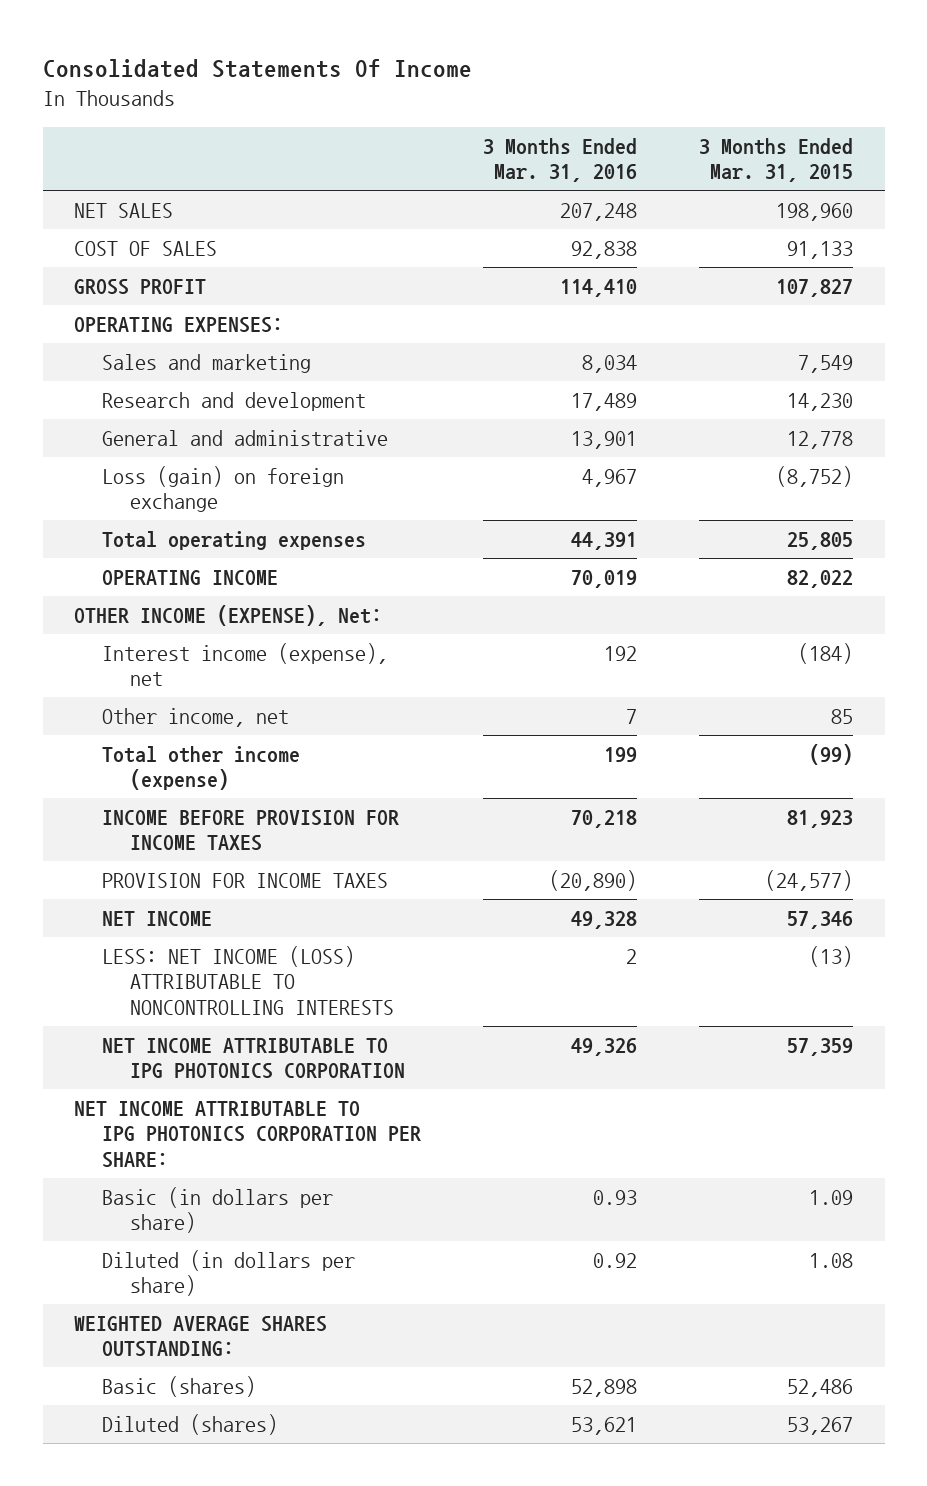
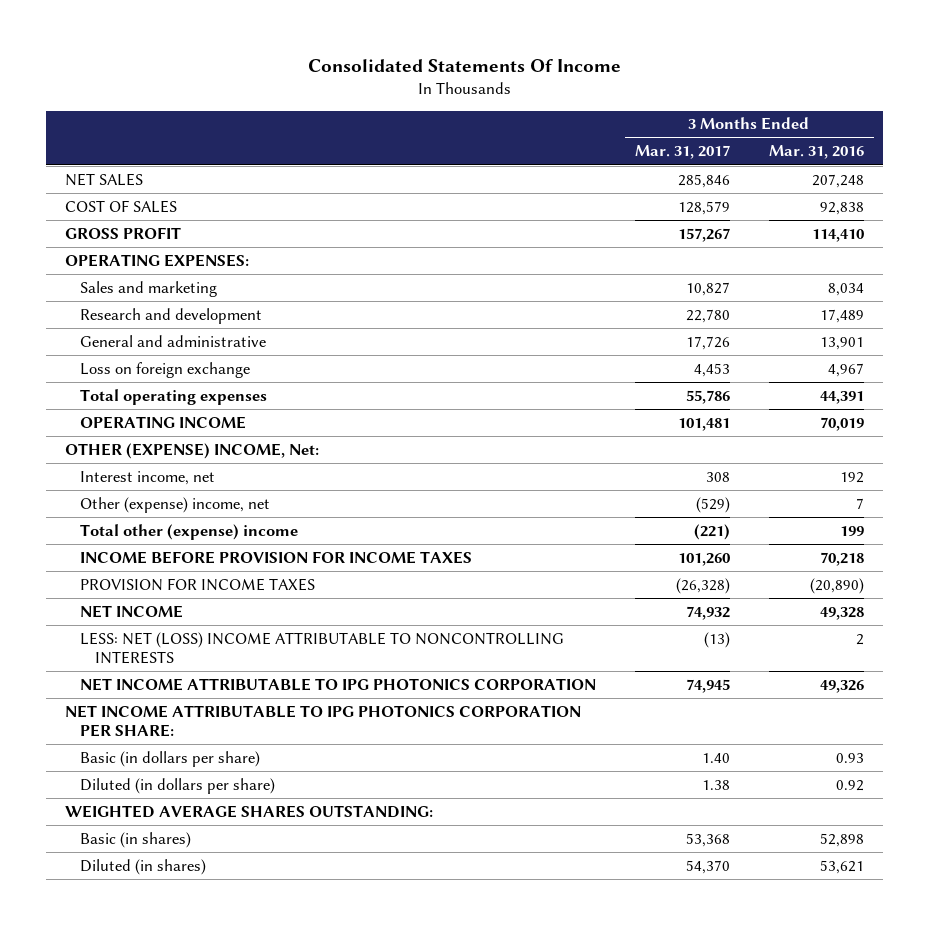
[699,137,854,183] 3 Months Ended Mar. 31, 2015 -> none
none -> [634,145,730,160] Mar. 31, 2017
[101,465,344,513] Loss (gain) on foreign exchange -> [80,361,251,378] Loss on foreign exchange
[73,604,382,626] OTHER INCOME (EXPENSE), Net: -> [65,442,320,459] OTHER (EXPENSE) INCOME, Net:
[101,642,388,687] Interest income (expense), net -> [80,470,216,485] Interest income, net
[101,707,289,727] Other income, net -> [80,496,271,513] Other (expense) income, net
[101,745,300,791] Total other income (expense) -> [80,523,299,540] Total other (expense) income
[101,945,395,1016] LESS: NET INCOME (LOSS) ATTRIBUTABLE TO NONCONTROLLING INTERESTS -> [80,631,565,665] LESS: NET (LOSS) INCOME ATTRIBUTABLE TO NONCONTROLLING INTERESTS
[101,1375,256,1397] Basic (shares) -> [80,831,192,848] Basic (in shares)
[101,1413,278,1435] Diluted (shares) -> [80,858,207,875] Diluted (in shares)

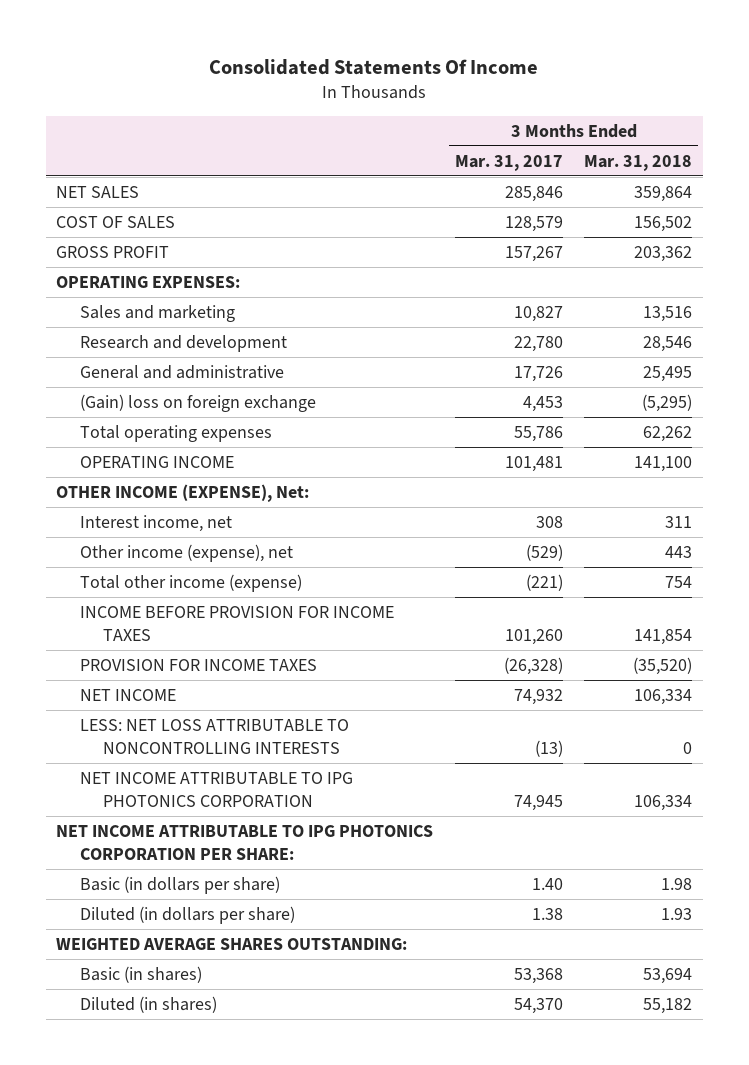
[768,145,864,160] Mar. 31, 2016 -> none
none -> [584,154,693,171] Mar. 31, 2018
[80,361,251,378] Loss on foreign exchange -> [79,394,316,413] (Gain) loss on foreign exchange
[65,442,320,459] OTHER (EXPENSE) INCOME, Net: -> [56,484,310,503] OTHER INCOME (EXPENSE), Net:
[80,496,271,513] Other (expense) income, net -> [79,544,293,563] Other income (expense), net
[80,523,299,540] Total other (expense) income -> [79,574,302,593] Total other income (expense)
[80,631,565,665] LESS: NET (LOSS) INCOME ATTRIBUTABLE TO NONCONTROLLING INTERESTS -> [79,719,349,754] LESS: NET LOSS ATTRIBUTABLE TO NONCONTROLLING INTERESTS

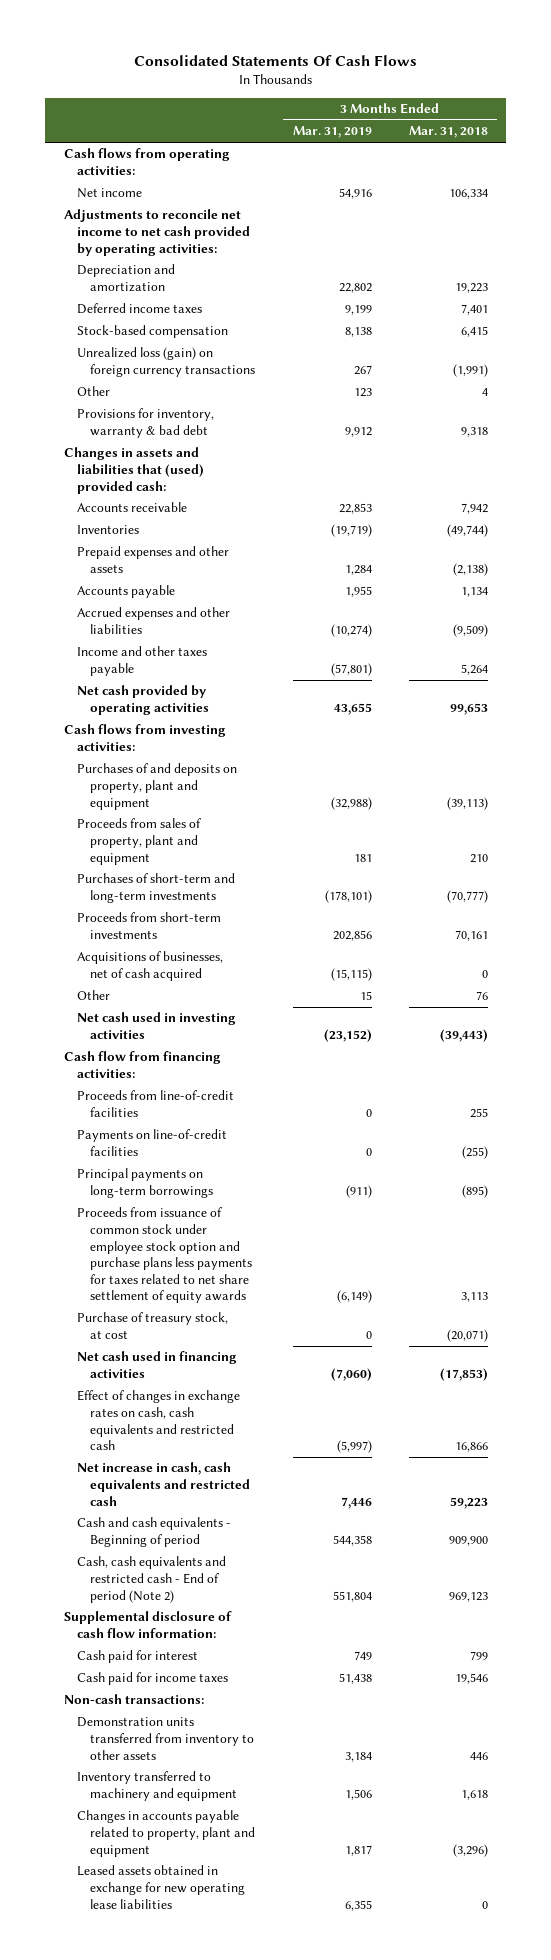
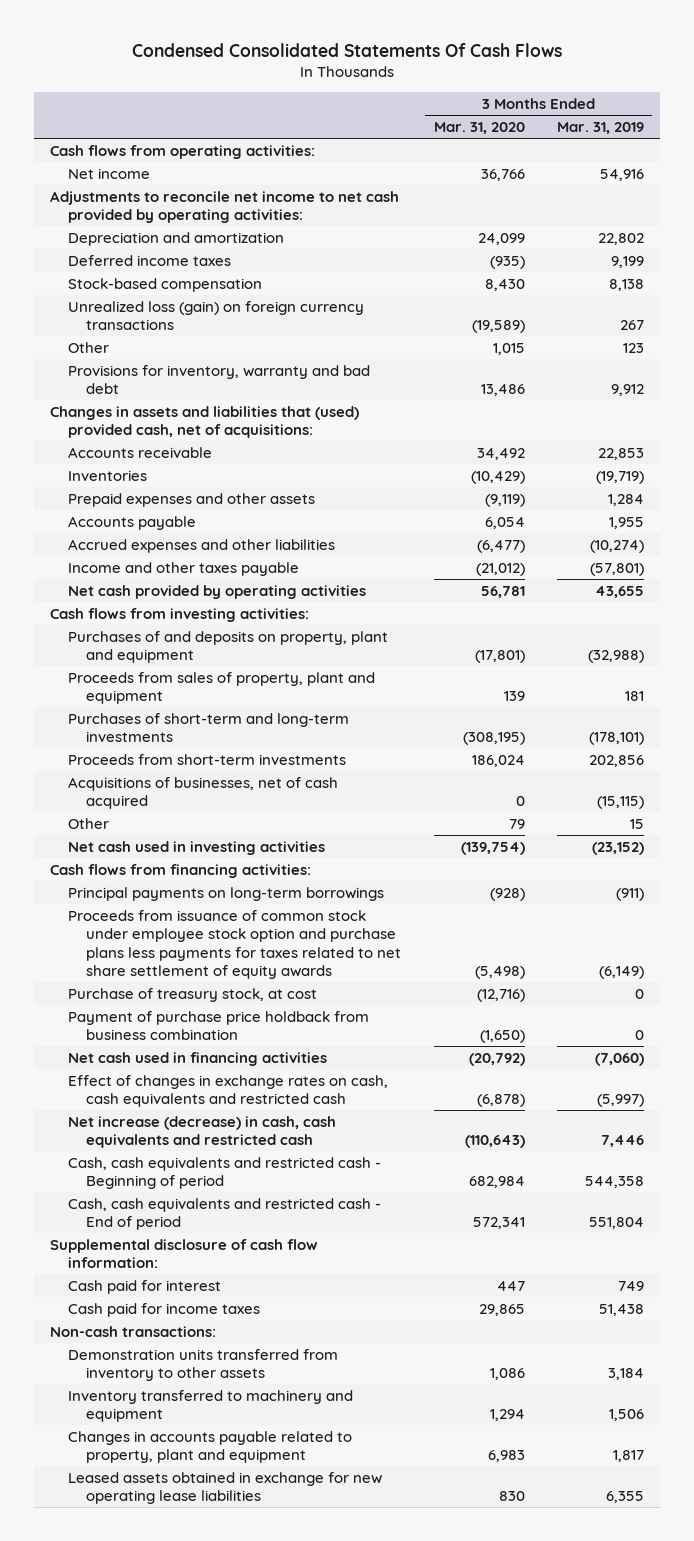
[133,55,417,67] Consolidated Statements Of Cash Flows -> [131,43,562,58] Condensed Consolidated Statements Of Cash Flows
[408,126,488,139] Mar. 31, 2018 -> none
none -> [433,122,525,135] Mar. 31, 2020
[77,408,215,438] Provisions for inventory, warranty & bad debt -> [67,364,370,395] Provisions for inventory, warranty and bad debt
[63,447,205,494] Changes in assets and liabilities that (used) provided cash: -> [49,405,359,439] Changes in assets and liabilities that (used) provided cash, net of acquisitions:
[77,1090,235,1117] Proceeds from line-of-credit facilities -> none
[77,1129,228,1156] Payments on line-of-credit facilities -> none
[63,1051,221,1078] Cash flow from financing activities: -> [49,863,311,878] Cash flows from financing activities:
none -> [67,1010,369,1041] Payment of purchase price holdback from business combination
[77,1462,251,1506] Net increase in cash, cash equivalents and restricted cash -> [67,1115,336,1149] Net increase (decrease) in cash, cash equivalents and restricted cash
[77,1517,232,1547] Cash and cash equivalents - Beginning of period -> [67,1156,381,1190] Cash, cash equivalents and restricted cash - Beginning of period
[77,1556,227,1603] Cash, cash equivalents and restricted cash - End of period (Note 2) -> [67,1197,381,1231] Cash, cash equivalents and restricted cash - End of period

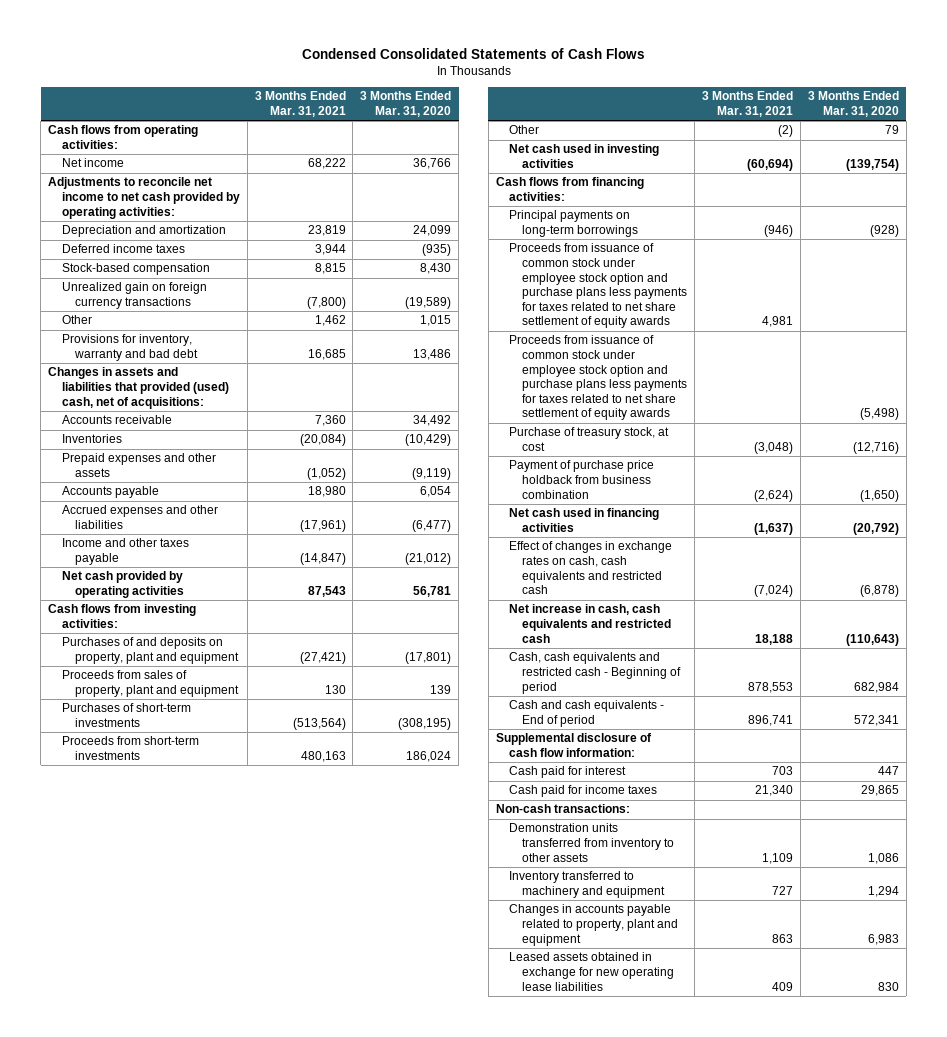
[131,43,562,58] Condensed Consolidated Statements Of Cash Flows -> [301,48,645,60] Condensed Consolidated Statements of Cash Flows
[556,122,644,135] Mar. 31, 2019 -> none
none -> [254,91,346,118] 3 Months Ended Mar. 31, 2021
[67,300,364,331] Unrealized loss (gain) on foreign currency transactions -> [61,282,207,310] Unrealized gain on foreign currency transactions
[49,405,359,439] Changes in assets and liabilities that (used) provided cash, net of acquisitions: -> [48,367,229,409] Changes in assets and liabilities that provided (used) cash, net of acquisitions:
[67,712,349,743] Purchases of short-term and long-term investments -> [61,703,191,728] Purchases of short-term investments
[67,776,338,810] Acquisitions of businesses, net of cash acquired -> none
none -> [509,243,688,329] Proceeds from issuance of common stock under employee stock option and purchase plans less payments for taxes related to net share settlement of equity awards
[67,1115,336,1149] Net increase (decrease) in cash, cash equivalents and restricted cash -> [509,604,672,643] Net increase in cash, cash equivalents and restricted cash
[67,1197,381,1231] Cash, cash equivalents and restricted cash - End of period -> [509,700,665,728] Cash and cash equivalents - End of period

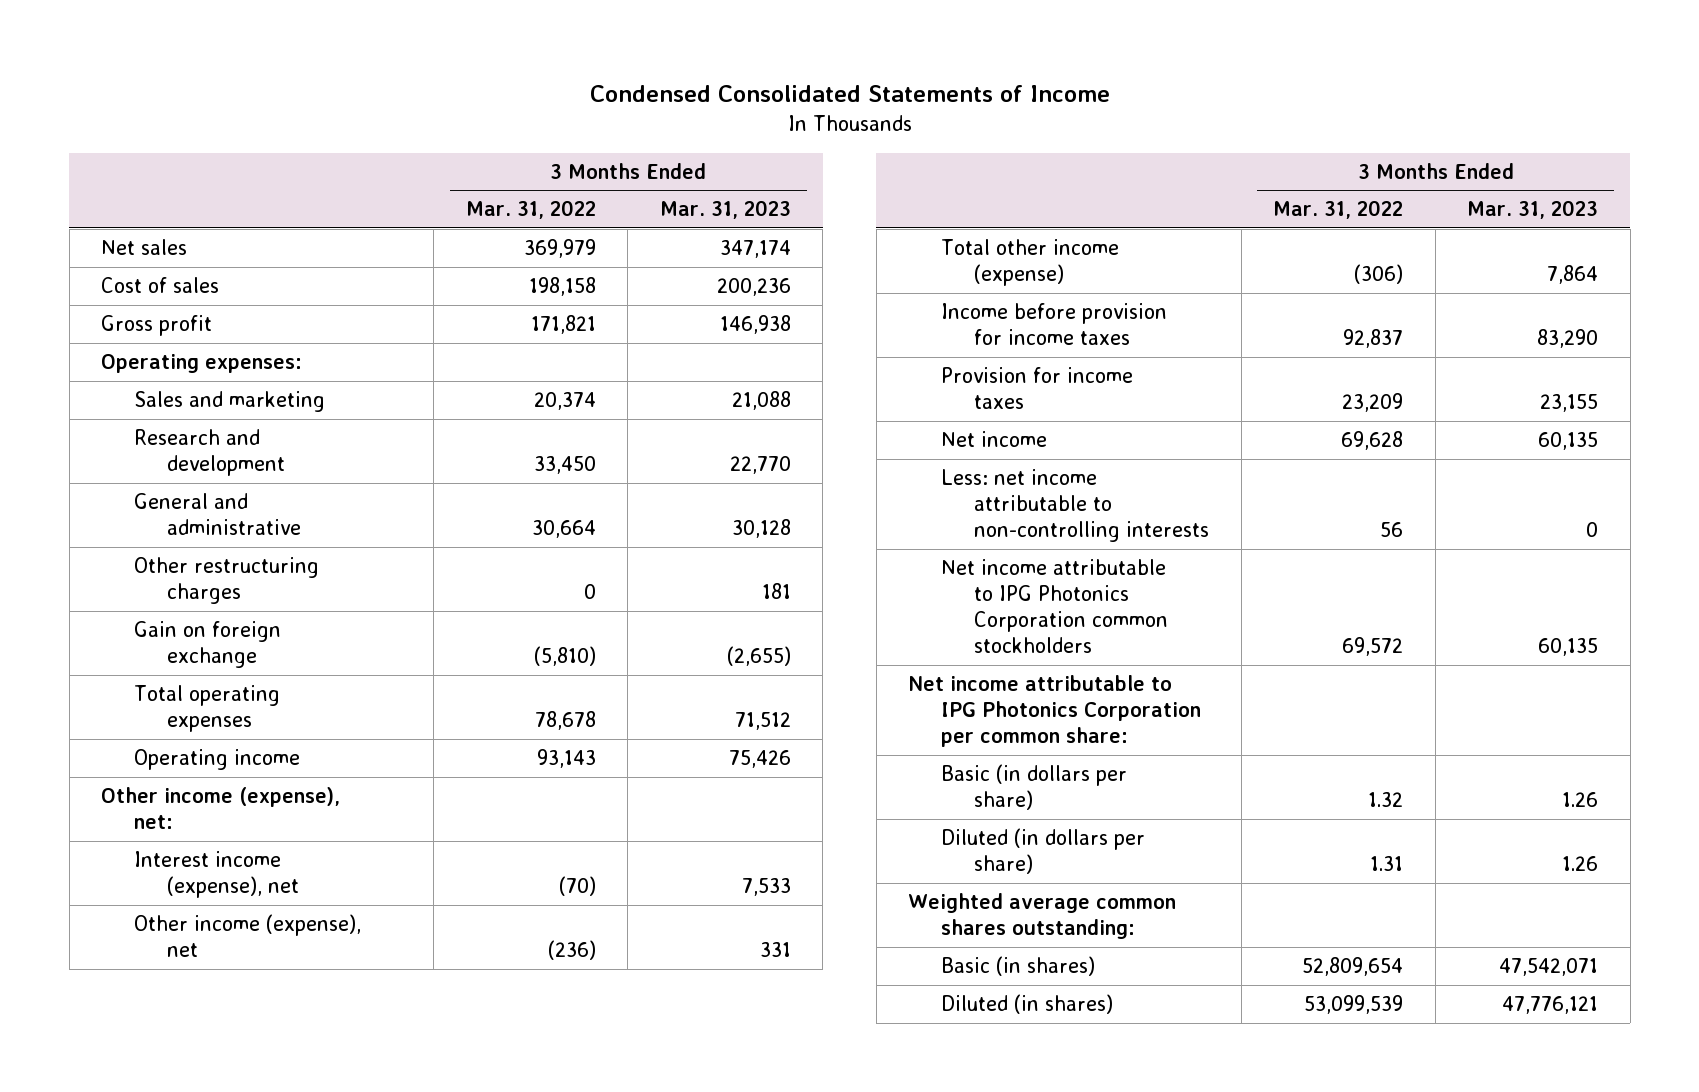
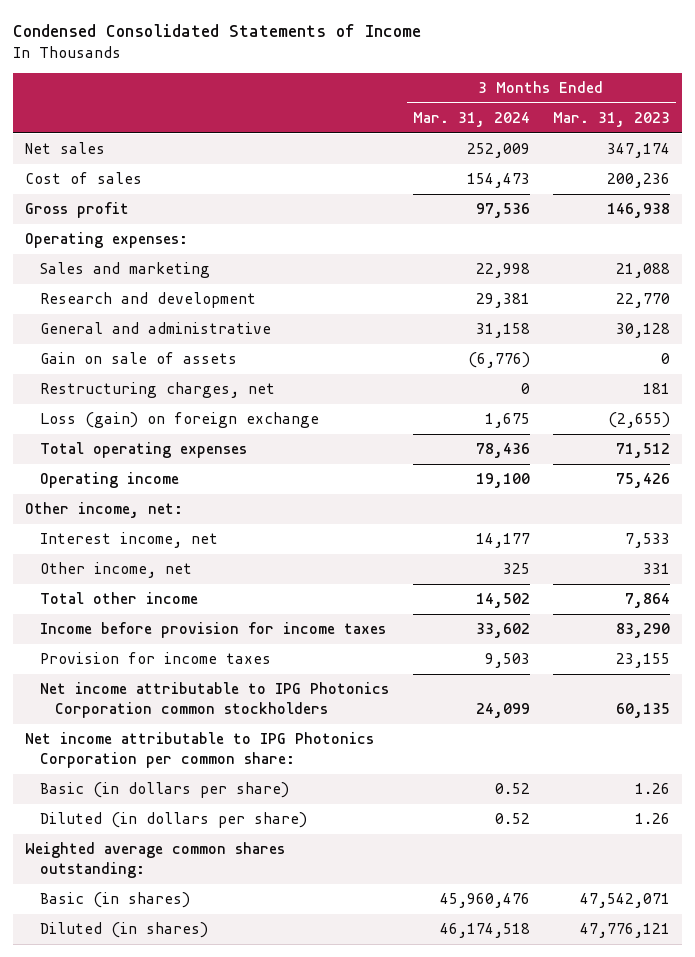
[465,200,596,220] Mar. 31, 2022 -> none
none -> [412,112,530,128] Mar. 31, 2024
none -> [39,352,237,365] Gain on sale of assets
[133,557,319,605] Other restructuring charges -> [39,382,275,399] Restructuring charges, net
[133,621,281,669] Gain on foreign exchange -> [39,412,319,429] Loss (gain) on foreign exchange
[101,787,341,830] Other income (expense), net: -> [24,502,183,519] Other income, net:
[133,851,299,899] Interest income (expense), net -> [39,532,218,549] Interest income, net
[133,914,361,958] Other income (expense), net -> [39,562,192,579] Other income, net
[941,239,1120,287] Total other income (expense) -> [39,592,198,605] Total other income
[941,431,1048,448] Net income -> none
[941,469,1210,543] Less: net income attributable to non-controlling interests -> none

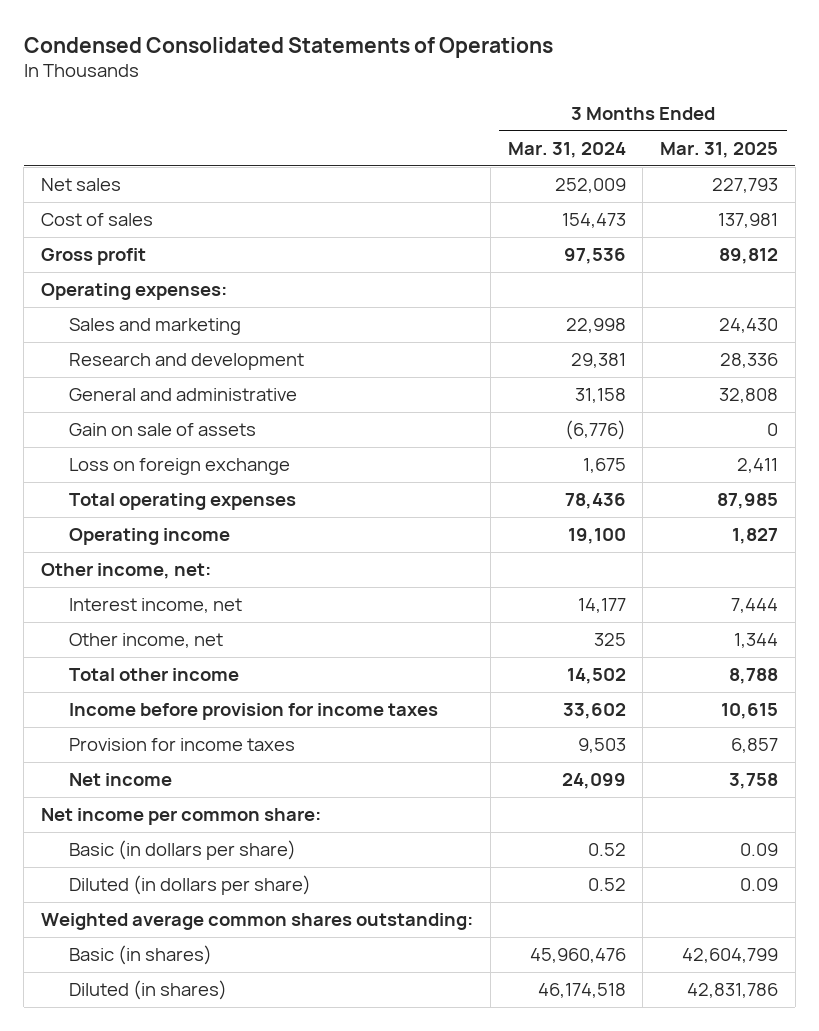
[13,23,422,37] Condensed Consolidated Statements of Income -> [23,36,553,58] Condensed Consolidated Statements of Operations
[553,112,671,128] Mar. 31, 2023 -> none
none -> [660,141,779,158] Mar. 31, 2025
[39,382,275,399] Restructuring charges, net -> none
[39,412,319,429] Loss (gain) on foreign exchange -> [68,458,290,476] Loss on foreign exchange
[39,682,389,719] Net income attributable to IPG Photonics Corporation common stockholders -> [68,773,172,787] Net income
[24,732,374,769] Net income attributable to IPG Photonics Corporation per common share: -> [41,808,322,826] Net income per common share:

